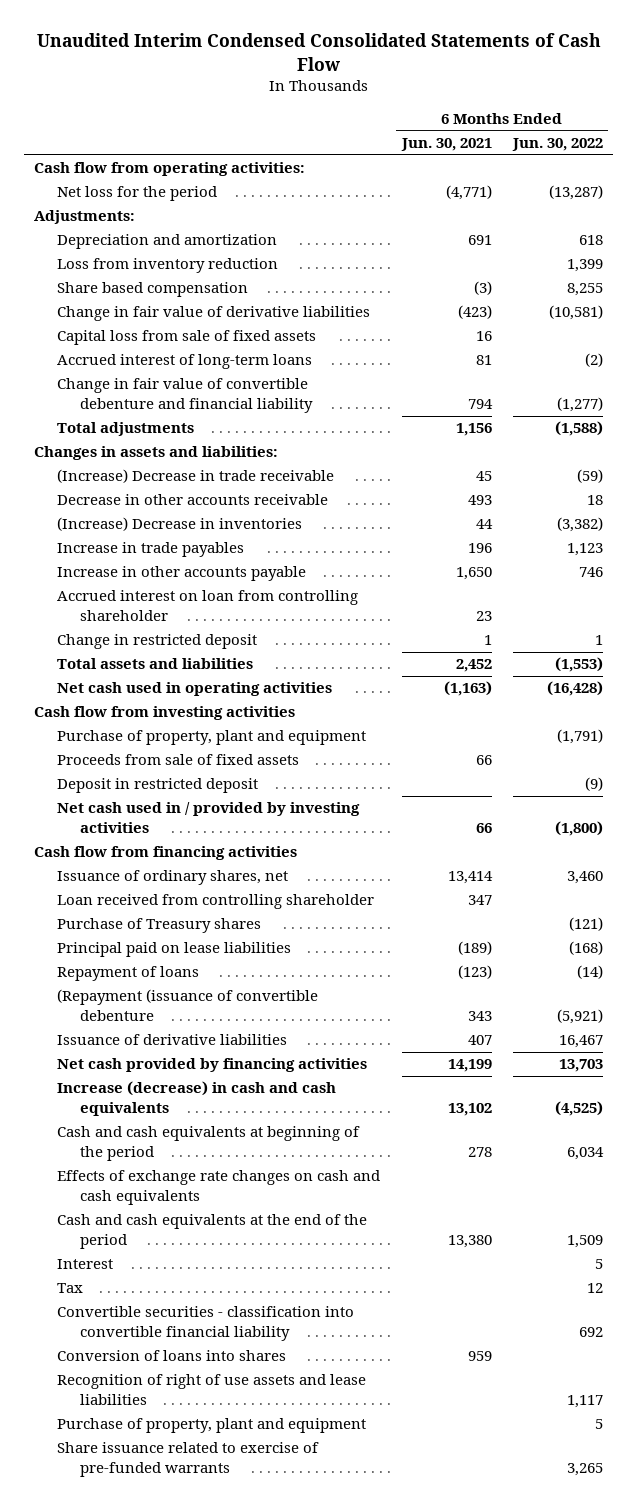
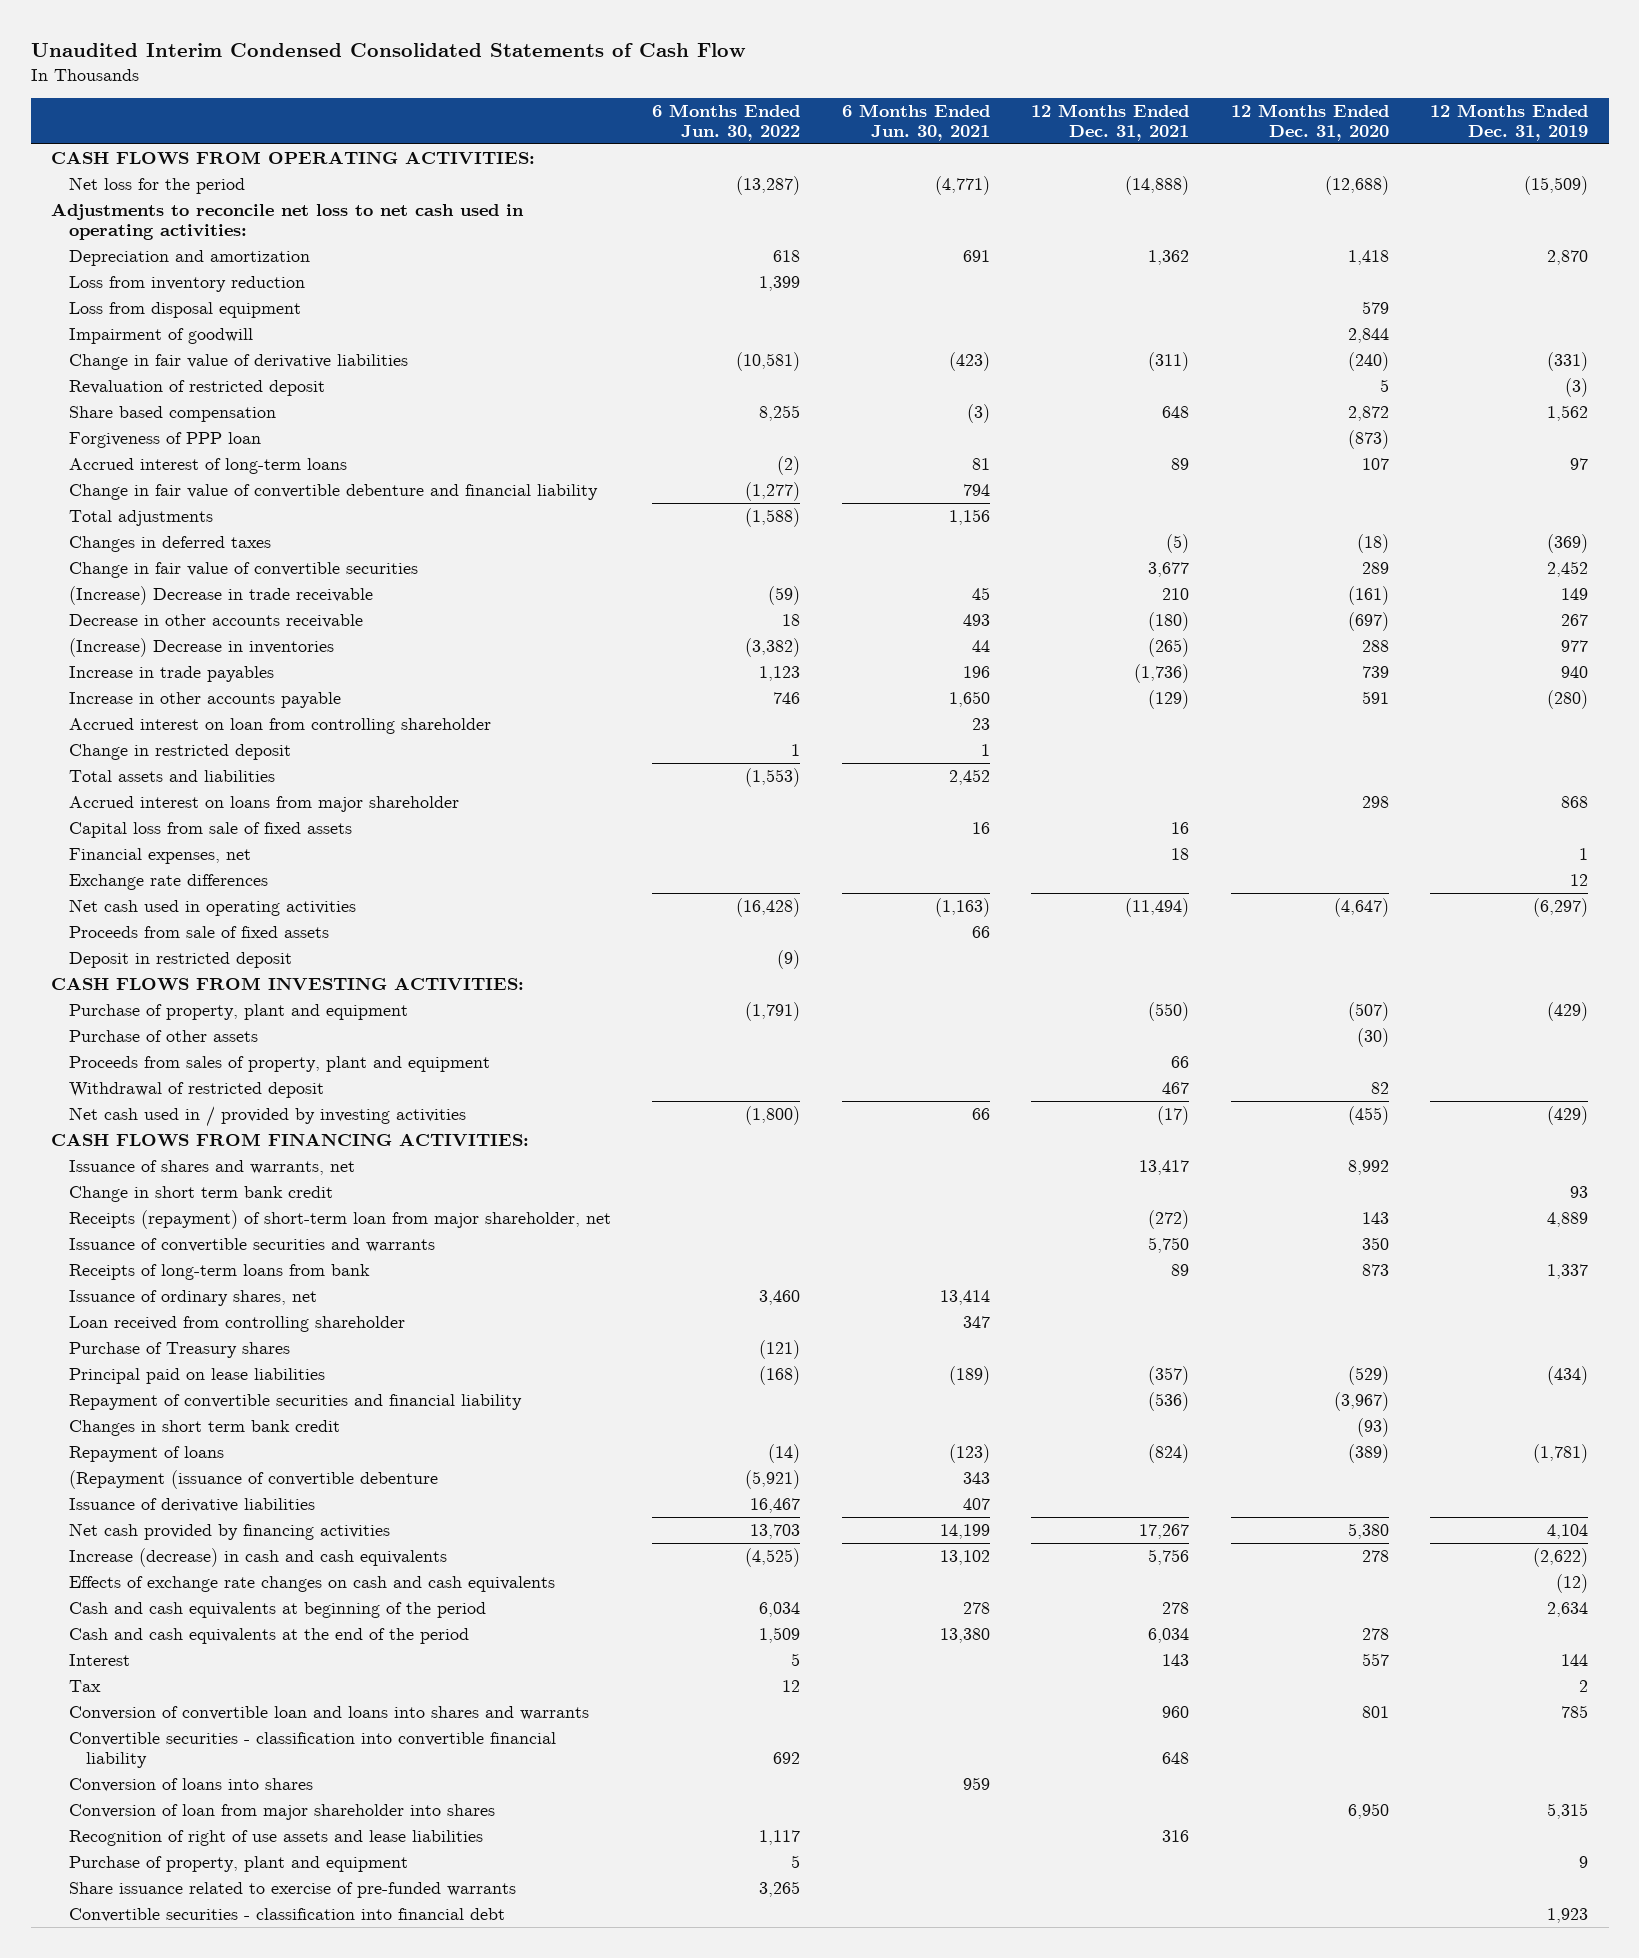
none -> [1031,103,1190,141] 12 Months Ended Dec. 31, 2021
none -> [1230,103,1389,141] 12 Months Ended Dec. 31, 2020
none -> [1430,103,1589,141] 12 Months Ended Dec. 31, 2019
[34,162,306,177] Cash flow from operating activities: -> [51,150,536,165] CASH FLOWS FROM OPERATING ACTIVITIES:
[34,210,136,225] Adjustments: -> none
none -> [51,202,525,240] Adjustments to reconcile net loss to net cash used in operating activities:
none -> [68,301,301,318] Loss from disposal equipment
none -> [68,327,253,344] Impairment of goodwill
none -> [68,379,325,396] Revaluation of restricted deposit
[57,282,249,298] Share based compensation -> [68,405,276,422] Share based compensation
none -> [68,431,261,448] Forgiveness of PPP loan
[34,446,279,461] Changes in assets and liabilities: -> none
none -> [68,535,271,552] Changes in deferred taxes
none -> [68,561,418,578] Change in fair value of convertible securities
none -> [68,795,459,812] Accrued interest on loans from major shareholder
[57,330,317,346] Capital loss from sale of fixed assets -> [68,821,352,838] Capital loss from sale of fixed assets
none -> [68,847,251,864] Financial expenses, net
none -> [68,873,268,890] Exchange rate differences
[34,706,296,721] Cash flow from investing activities -> none
none -> [51,976,525,991] CASH FLOWS FROM INVESTING ACTIVITIES:
[57,730,367,746] Purchase of property, plant and equipment -> [68,1003,408,1020] Purchase of property, plant and equipment
none -> [68,1029,258,1042] Purchase of other assets
none -> [68,1055,490,1072] Proceeds from sales of property, plant and equipment
none -> [68,1081,324,1098] Withdrawal of restricted deposit
[34,846,298,861] Cash flow from financing activities -> [51,1132,530,1147] CASH FLOWS FROM FINANCING ACTIVITIES:
none -> [68,1159,355,1175] Issuance of shares and warrants, net
none -> [68,1185,333,1202] Change in short term bank credit
none -> [68,1209,611,1229] Receipts (repayment) of short-term loan from major shareholder, net
none -> [68,1237,435,1252] Issuance of convertible securities and warrants
none -> [68,1263,370,1280] Receipts of long-term loans from bank
none -> [68,1393,522,1410] Repayment of convertible securities and financial liability
none -> [68,1419,340,1436] Changes in short term bank credit
[57,1126,361,1161] Cash and cash equivalents at beginning of the period -> [68,1601,486,1618] Cash and cash equivalents at beginning of the period
none -> [68,1705,589,1720] Conversion of convertible loan and loans into shares and warrants
none -> [68,1803,495,1820] Conversion of loan from major shareholder into shares
none -> [68,1907,505,1922] Convertible securities - classification into financial debt

